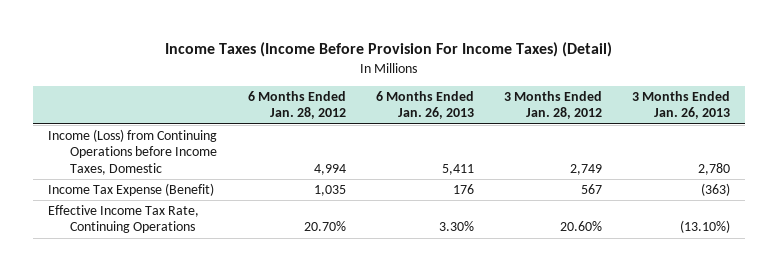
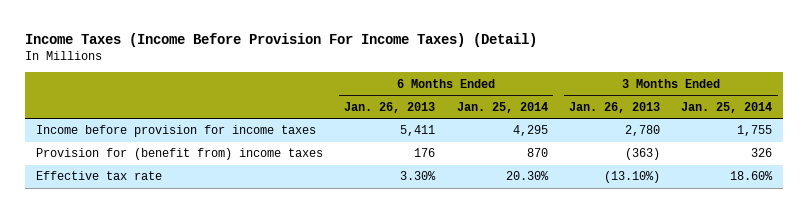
[247,91,346,120] 6 Months Ended Jan. 28, 2012 -> none
[503,91,602,120] 3 Months Ended Jan. 28, 2012 -> none
none -> [456,101,548,113] Jan. 25, 2014
none -> [681,101,773,113] Jan. 25, 2014
[48,129,218,175] Income (Loss) from Continuing Operations before Income Taxes, Domestic -> [35,125,316,138] Income before provision for income taxes
[48,183,215,197] Income Tax Expense (Benefit) -> [35,148,323,161] Provision for (benefit from) income taxes
[48,205,200,234] Effective Income Tax Rate, Continuing Operations -> [35,171,162,181] Effective tax rate

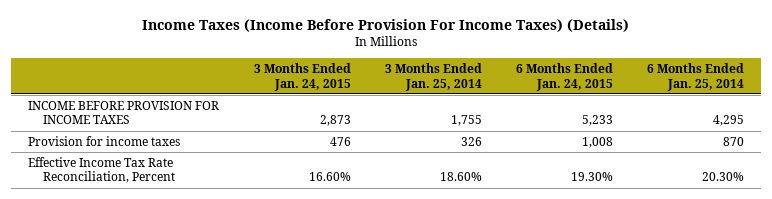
[24,32,537,47] Income Taxes (Income Before Provision For Income Taxes) (Detail) -> [142,19,630,33] Income Taxes (Income Before Provision For Income Taxes) (Details)
[344,101,436,113] Jan. 26, 2013 -> none
[568,101,660,113] Jan. 26, 2013 -> none
none -> [253,62,351,91] 3 Months Ended Jan. 24, 2015
none -> [515,62,613,91] 6 Months Ended Jan. 24, 2015
[35,125,316,138] Income before provision for income taxes -> [28,100,220,125] INCOME BEFORE PROVISION FOR INCOME TAXES
[35,148,323,161] Provision for (benefit from) income taxes -> [28,135,181,146] Provision for income taxes
[35,171,162,181] Effective tax rate -> [28,156,176,184] Effective Income Tax Rate Reconciliation, Percent

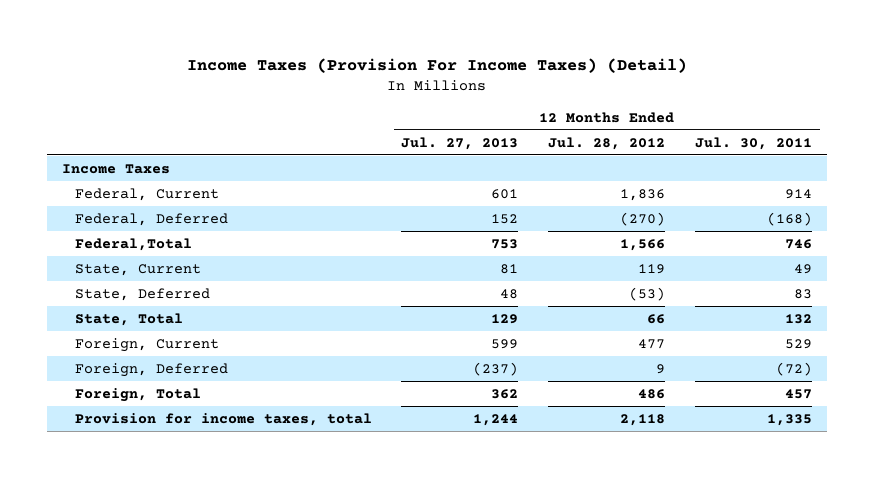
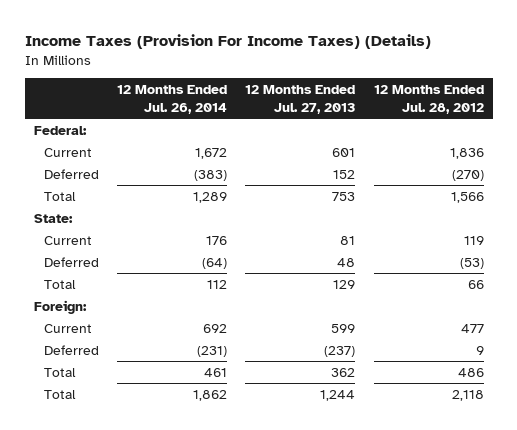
[187,58,688,74] Income Taxes (Provision For Income Taxes) (Detail) -> [24,33,431,49] Income Taxes (Provision For Income Taxes) (Details)
[695,136,813,150] Jul. 30, 2011 -> none
none -> [116,85,227,114] 12 Months Ended Jul. 26, 2014
[62,163,171,174] Income Taxes -> none
none -> [33,125,87,135] Federal:
[74,187,219,201] Federal, Current -> [43,147,92,157] Current
[74,212,228,226] Federal, Deferred -> [43,168,99,179] Deferred
[74,237,192,251] Federal,Total -> [43,191,76,201] Total
none -> [33,213,73,223] State:
[74,263,201,276] State, Current -> [43,235,92,245] Current
[74,287,210,301] State, Deferred -> [43,256,99,267] Deferred
[74,312,183,326] State, Total -> [43,279,76,289] Total
none -> [33,299,87,314] Foreign:
[74,337,219,352] Foreign, Current -> [43,323,92,333] Current
[74,362,228,377] Foreign, Deferred -> [43,344,99,355] Deferred
[74,387,201,402] Foreign, Total -> [43,367,76,377] Total
[74,412,372,426] Provision for income taxes, total -> [43,389,76,399] Total

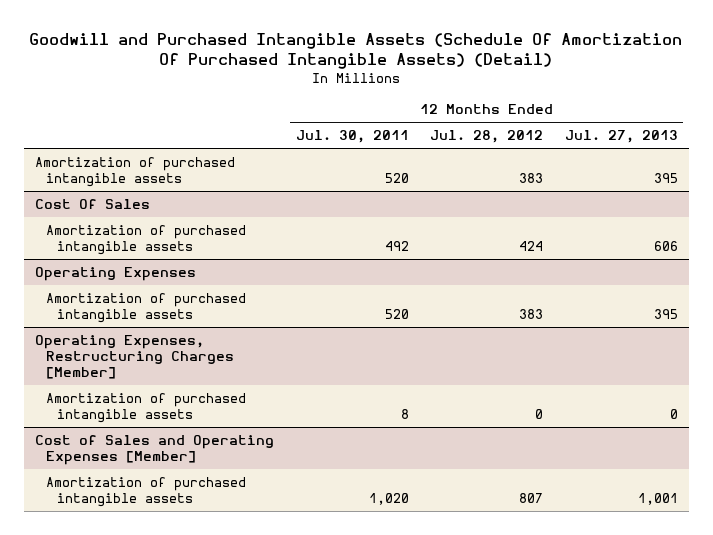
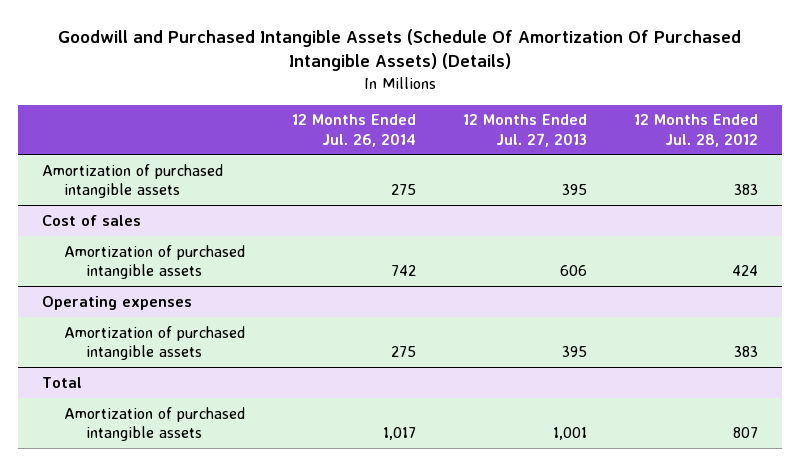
[29,32,683,70] Goodwill and Purchased Intangible Assets (Schedule Of Amortization Of Purchased Intangible Assets) (Detail) -> [57,28,741,72] Goodwill and Purchased Intangible Assets (Schedule Of Amortization Of Purchased Intangible Assets) (Details)
[295,130,409,144] Jul. 30, 2011 -> none
none -> [291,114,416,147] 12 Months Ended Jul. 26, 2014
[34,199,150,210] Cost Of Sales -> [41,214,141,226] Cost of sales
[34,267,196,282] Operating Expenses -> [41,295,192,310] Operating expenses
[34,335,235,380] Operating Expenses, Restructuring Charges [Member] -> none
[46,393,247,424] Amortization of purchased intangible assets -> none
[34,435,274,466] Cost of Sales and Operating Expenses [Member] -> none
none -> [41,376,82,388] Total

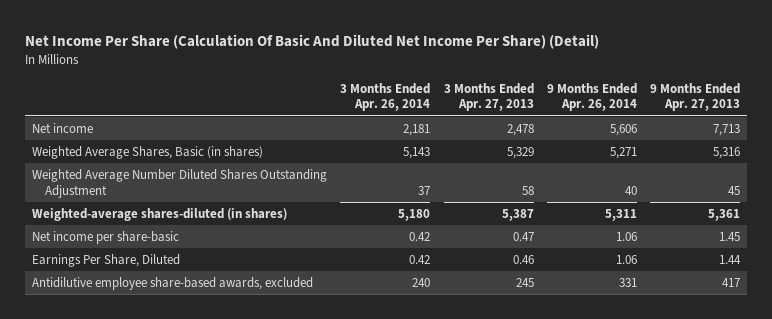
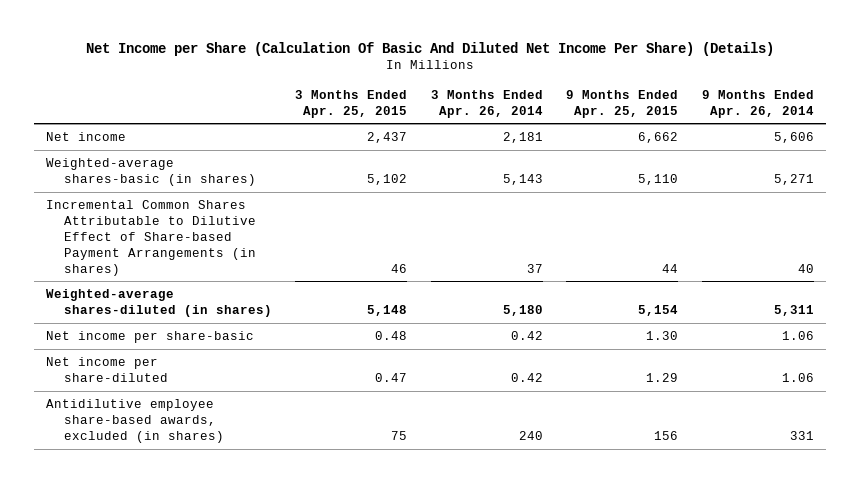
[25,33,600,49] Net Income Per Share (Calculation Of Basic And Diluted Net Income Per Share) (Detail) -> [85,41,774,56] Net Income per Share (Calculation Of Basic And Diluted Net Income Per Share) (Details)
[443,82,534,112] 3 Months Ended Apr. 27, 2013 -> none
[650,82,741,112] 9 Months Ended Apr. 27, 2013 -> none
none -> [295,89,408,118] 3 Months Ended Apr. 25, 2015
none -> [566,89,679,118] 9 Months Ended Apr. 25, 2015
[31,146,263,160] Weighted Average Shares, Basic (in shares) -> [45,157,256,186] Weighted-average shares-basic (in shares)
[31,169,327,198] Weighted Average Number Diluted Shares Outstanding Adjustment -> [45,199,256,276] Incremental Common Shares Attributable to Dilutive Effect of Share-based Payment Arrangements (in shares)
[31,254,180,268] Earnings Per Share, Diluted -> [45,356,168,382] Net income per share-diluted
[31,277,313,291] Antidilutive employee share-based awards, excluded -> [45,398,224,443] Antidilutive employee share-based awards, excluded (in shares)

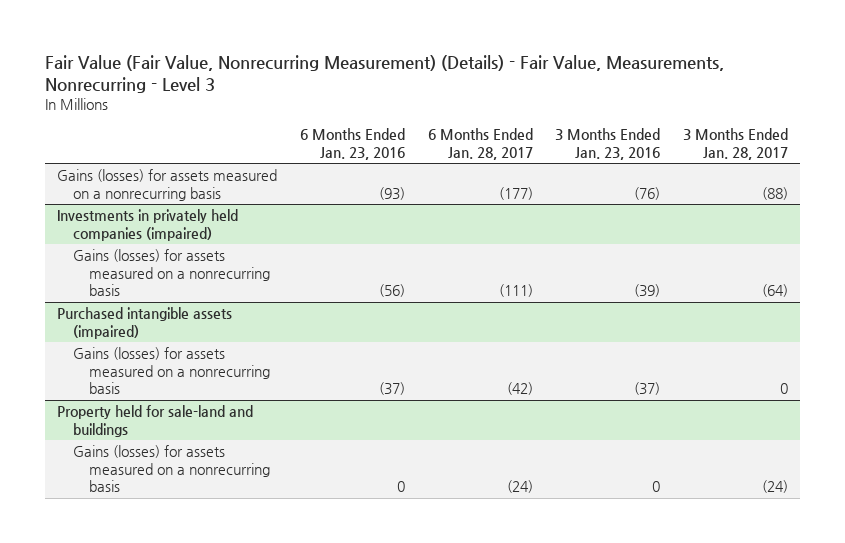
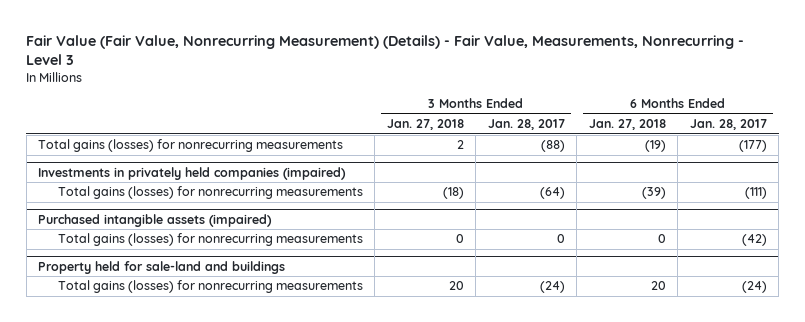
[299,128,405,160] 6 Months Ended Jan. 23, 2016 -> none
[555,128,661,160] 3 Months Ended Jan. 23, 2016 -> none
none -> [386,119,464,131] Jan. 27, 2018
none -> [588,119,666,131] Jan. 27, 2018
[56,169,277,201] Gains (losses) for assets measured on a nonrecurring basis -> [38,139,344,153] Total gains (losses) for nonrecurring measurements
[72,249,270,297] Gains (losses) for assets measured on a nonrecurring basis -> [57,186,363,200] Total gains (losses) for nonrecurring measurements
[72,347,270,395] Gains (losses) for assets measured on a nonrecurring basis -> [57,233,363,247] Total gains (losses) for nonrecurring measurements
[72,445,270,493] Gains (losses) for assets measured on a nonrecurring basis -> [57,280,363,294] Total gains (losses) for nonrecurring measurements

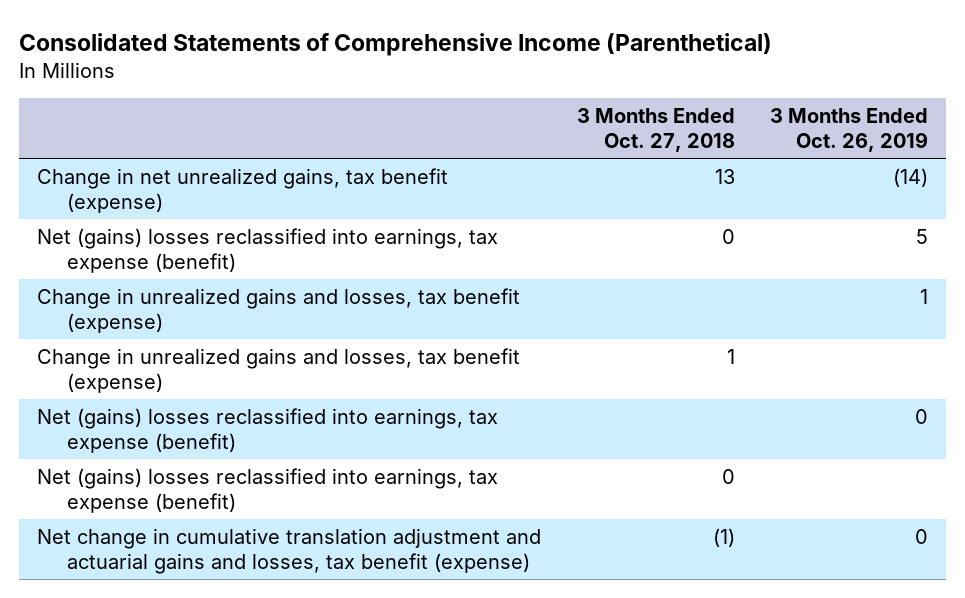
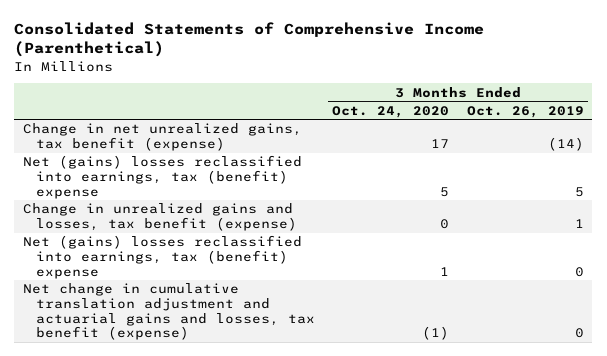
[576,108,735,152] 3 Months Ended Oct. 27, 2018 -> none
none -> [332,105,450,118] Oct. 24, 2020
[37,228,499,273] Net (gains) losses reclassified into earnings, tax expense (benefit) -> [22,155,302,199] Net (gains) losses reclassified into earnings, tax (benefit) expense
[37,348,521,393] Change in unrealized gains and losses, tax benefit (expense) -> none
[37,468,499,513] Net (gains) losses reclassified into earnings, tax expense (benefit) -> none
[37,408,499,453] Net (gains) losses reclassified into earnings, tax expense (benefit) -> [22,235,302,279] Net (gains) losses reclassified into earnings, tax (benefit) expense

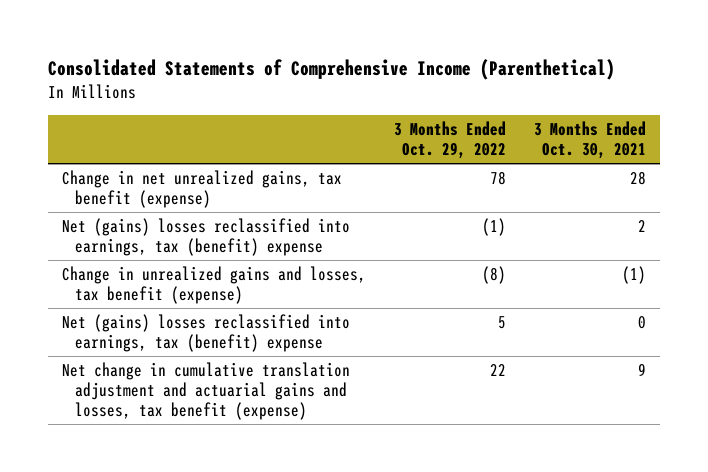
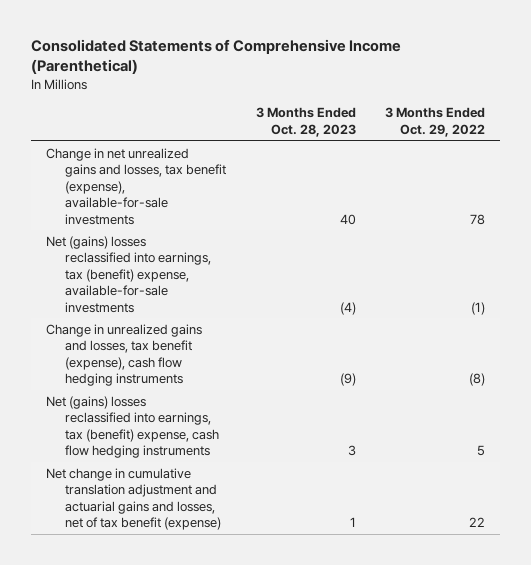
[534,121,647,160] 3 Months Ended Oct. 30, 2021 -> none
none -> [255,107,356,138] 3 Months Ended Oct. 28, 2023
[62,169,343,209] Change in net unrealized gains, tax benefit (expense) -> [45,147,227,225] Change in net unrealized gains and losses, tax benefit (expense), available-for-sale investments
[62,217,351,257] Net (gains) losses reclassified into earnings, tax (benefit) expense -> [45,235,212,313] Net (gains) losses reclassified into earnings, tax (benefit) expense, available-for-sale investments
[62,265,367,305] Change in unrealized gains and losses, tax benefit (expense) -> [45,323,202,387] Change in unrealized gains and losses, tax benefit (expense), cash flow hedging instruments
[62,313,351,353] Net (gains) losses reclassified into earnings, tax (benefit) expense -> [45,395,220,459] Net (gains) losses reclassified into earnings, tax (benefit) expense, cash flow hedging instruments
[62,361,351,421] Net change in cumulative translation adjustment and actuarial gains and losses, tax benefit (expense) -> [45,467,222,531] Net change in cumulative translation adjustment and actuarial gains and losses, net of tax benefit (expense)

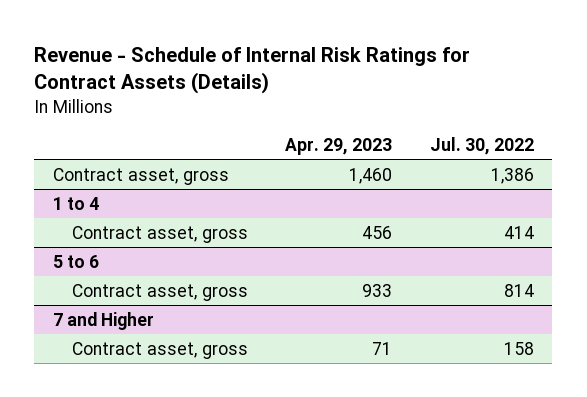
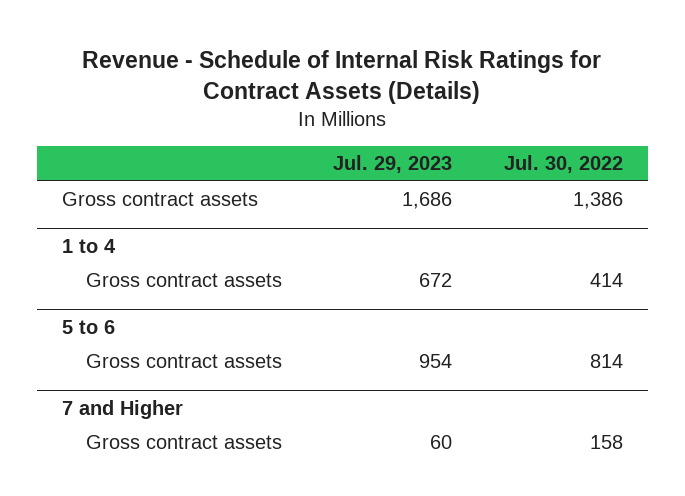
[285,138,393,156] Apr. 29, 2023 -> none
none -> [333,155,453,174] Jul. 29, 2023
[52,167,229,185] Contract asset, gross -> [62,192,259,207] Gross contract assets
[72,225,249,243] Contract asset, gross -> [85,273,282,288] Gross contract assets
[72,283,249,301] Contract asset, gross -> [85,354,282,369] Gross contract assets
[72,341,249,359] Contract asset, gross -> [85,435,282,450] Gross contract assets

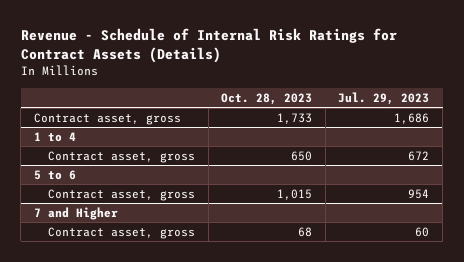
[503,155,623,174] Jul. 30, 2022 -> none
none -> [221,92,313,105] Oct. 28, 2023
[62,192,259,207] Gross contract assets -> [34,112,182,125] Contract asset, gross
[85,273,282,288] Gross contract assets -> [48,150,196,163] Contract asset, gross
[85,354,282,369] Gross contract assets -> [48,188,196,201] Contract asset, gross
[85,435,282,450] Gross contract assets -> [48,226,196,239] Contract asset, gross

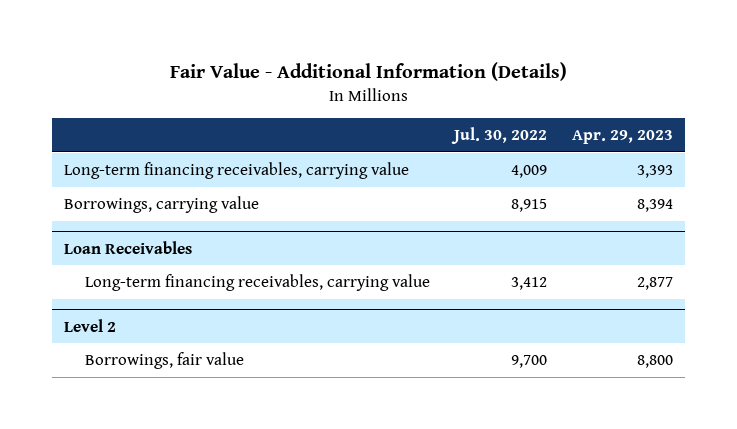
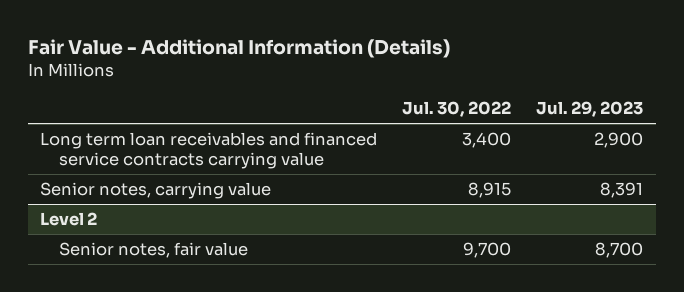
[572,130,674,145] Apr. 29, 2023 -> none
none -> [536,101,644,118] Jul. 29, 2023
[64,162,410,180] Long-term financing receivables, carrying value -> none
[64,240,193,254] Loan Receivables -> none
[84,274,430,292] Long-term financing receivables, carrying value -> none
none -> [40,132,378,169] Long term loan receivables and financed service contracts carrying value
[64,196,260,214] Borrowings, carrying value -> [40,182,272,200] Senior notes, carrying value
[84,352,244,370] Borrowings, fair value -> [58,242,248,259] Senior notes, fair value

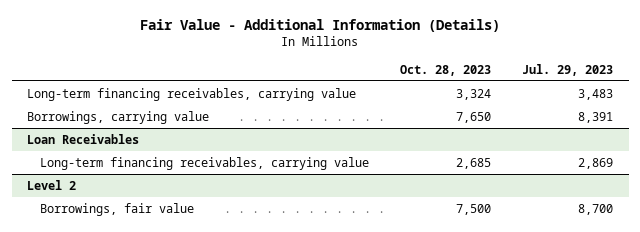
[402,101,512,118] Jul. 30, 2022 -> none
none -> [400,64,492,76] Oct. 28, 2023
[40,132,378,169] Long term loan receivables and financed service contracts carrying value -> none
none -> [26,87,356,101] Long-term financing receivables, carrying value
[40,182,272,200] Senior notes, carrying value -> [26,110,209,124] Borrowings, carrying value
none -> [26,133,139,144] Loan Receivables
none -> [40,156,370,170] Long-term financing receivables, carrying value
[58,242,248,259] Senior notes, fair value -> [40,202,195,216] Borrowings, fair value

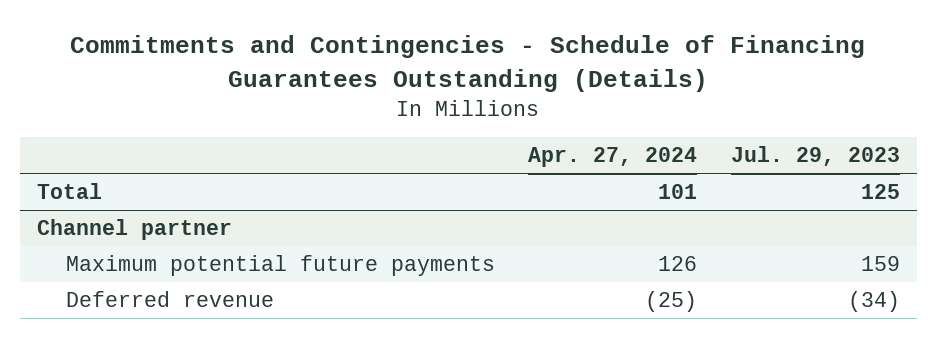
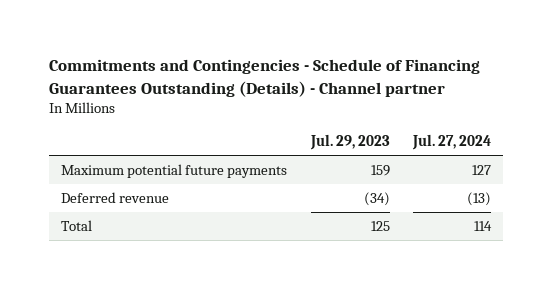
[70,35,866,92] Commitments and Contingencies - Schedule of Financing Guarantees Outstanding (Details) -> [48,59,480,97] Commitments and Contingencies - Schedule of Financing Guarantees Outstanding (Details) - Channel partner
[528,147,698,168] Apr. 27, 2024 -> none
none -> [412,134,492,151] Jul. 27, 2024
[36,219,232,241] Channel partner -> none
[36,183,102,200] Total -> [60,219,92,231] Total

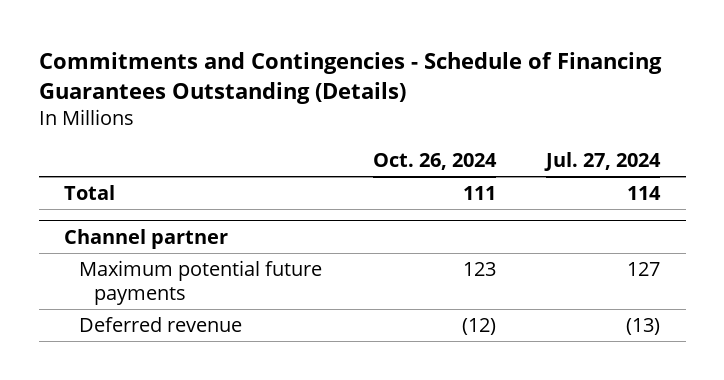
[48,59,480,97] Commitments and Contingencies - Schedule of Financing Guarantees Outstanding (Details) - Channel partner -> [38,51,662,104] Commitments and Contingencies - Schedule of Financing Guarantees Outstanding (Details)
[309,134,390,151] Jul. 29, 2023 -> none
none -> [372,152,497,170] Oct. 26, 2024
[60,219,92,231] Total -> [64,184,116,200] Total
none -> [64,228,229,249] Channel partner

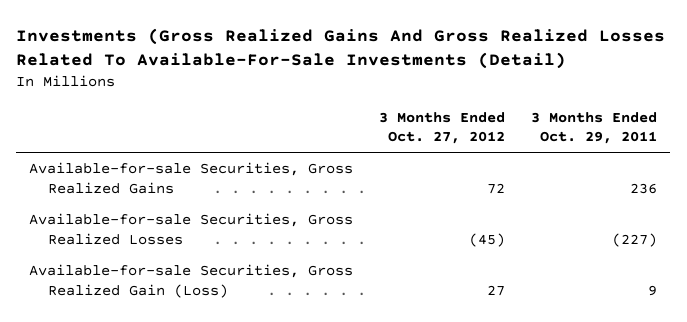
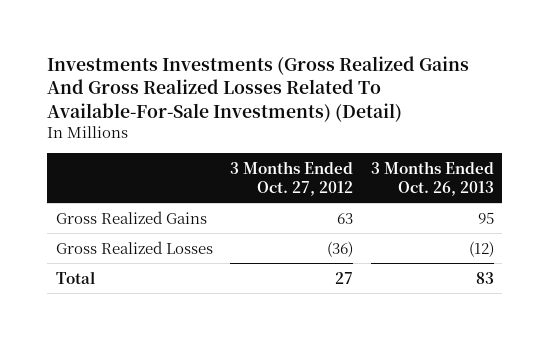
[16,27,666,69] Investments (Gross Realized Gains And Gross Realized Losses Related To Available-For-Sale Investments (Detail) -> [47,55,470,122] Investments Investments (Gross Realized Gains And Gross Realized Losses Related To Available-For-Sale Investments) (Detail)
[531,111,658,145] 3 Months Ended Oct. 29, 2011 -> none
none -> [370,160,494,196] 3 Months Ended Oct. 26, 2013
[29,162,354,194] Available-for-sale Securities, Gross Realized Gains -> [56,210,208,224] Gross Realized Gains
[487,182,506,194] 72 -> [337,212,354,224] 63
[29,213,354,245] Available-for-sale Securities, Gross Realized Losses -> [56,240,214,254] Gross Realized Losses
[469,232,506,247] (45) -> [327,240,354,257] (36)
[29,264,354,298] Available-for-sale Securities, Gross Realized Gain (Loss) -> [56,270,96,284] Total

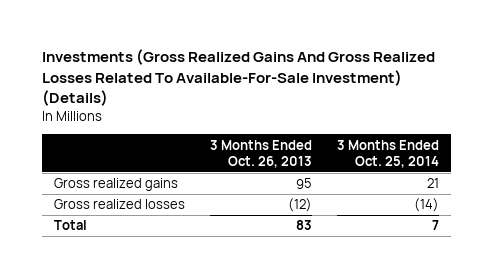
[47,55,470,122] Investments Investments (Gross Realized Gains And Gross Realized Losses Related To Available-For-Sale Investments) (Detail) -> [41,49,435,107] Investments (Gross Realized Gains And Gross Realized Losses Related To Available-For-Sale Investment) (Details)
[230,160,354,196] 3 Months Ended Oct. 27, 2012 -> none
none -> [336,139,439,168] 3 Months Ended Oct. 25, 2014
[56,210,208,224] Gross Realized Gains -> [54,178,179,192] Gross realized gains
[56,240,214,254] Gross Realized Losses -> [54,199,186,210] Gross realized losses

